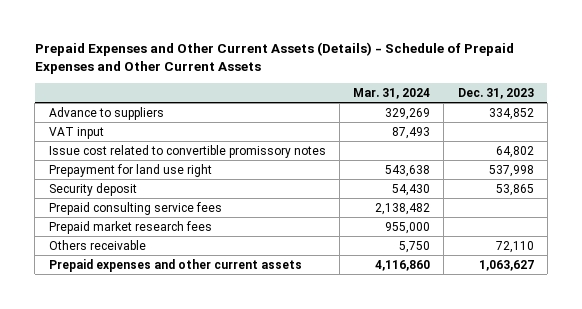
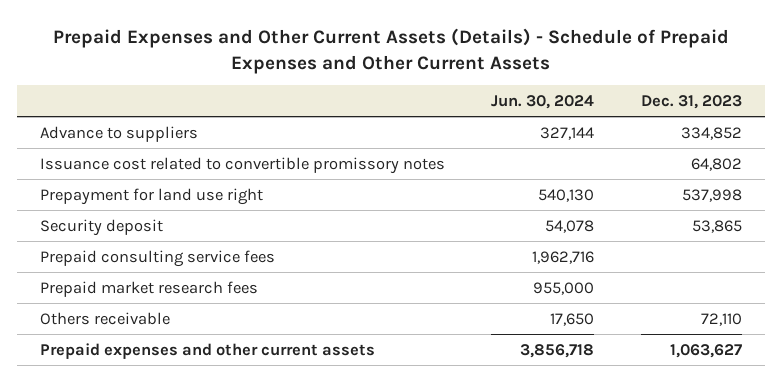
[353,87,431,99] Mar. 31, 2024 -> none
none -> [491,95,595,110] Jun. 30, 2024
[48,126,104,139] VAT input -> none
[48,144,326,158] Issue cost related to convertible promissory notes -> [40,156,446,174] Issuance cost related to convertible promissory notes

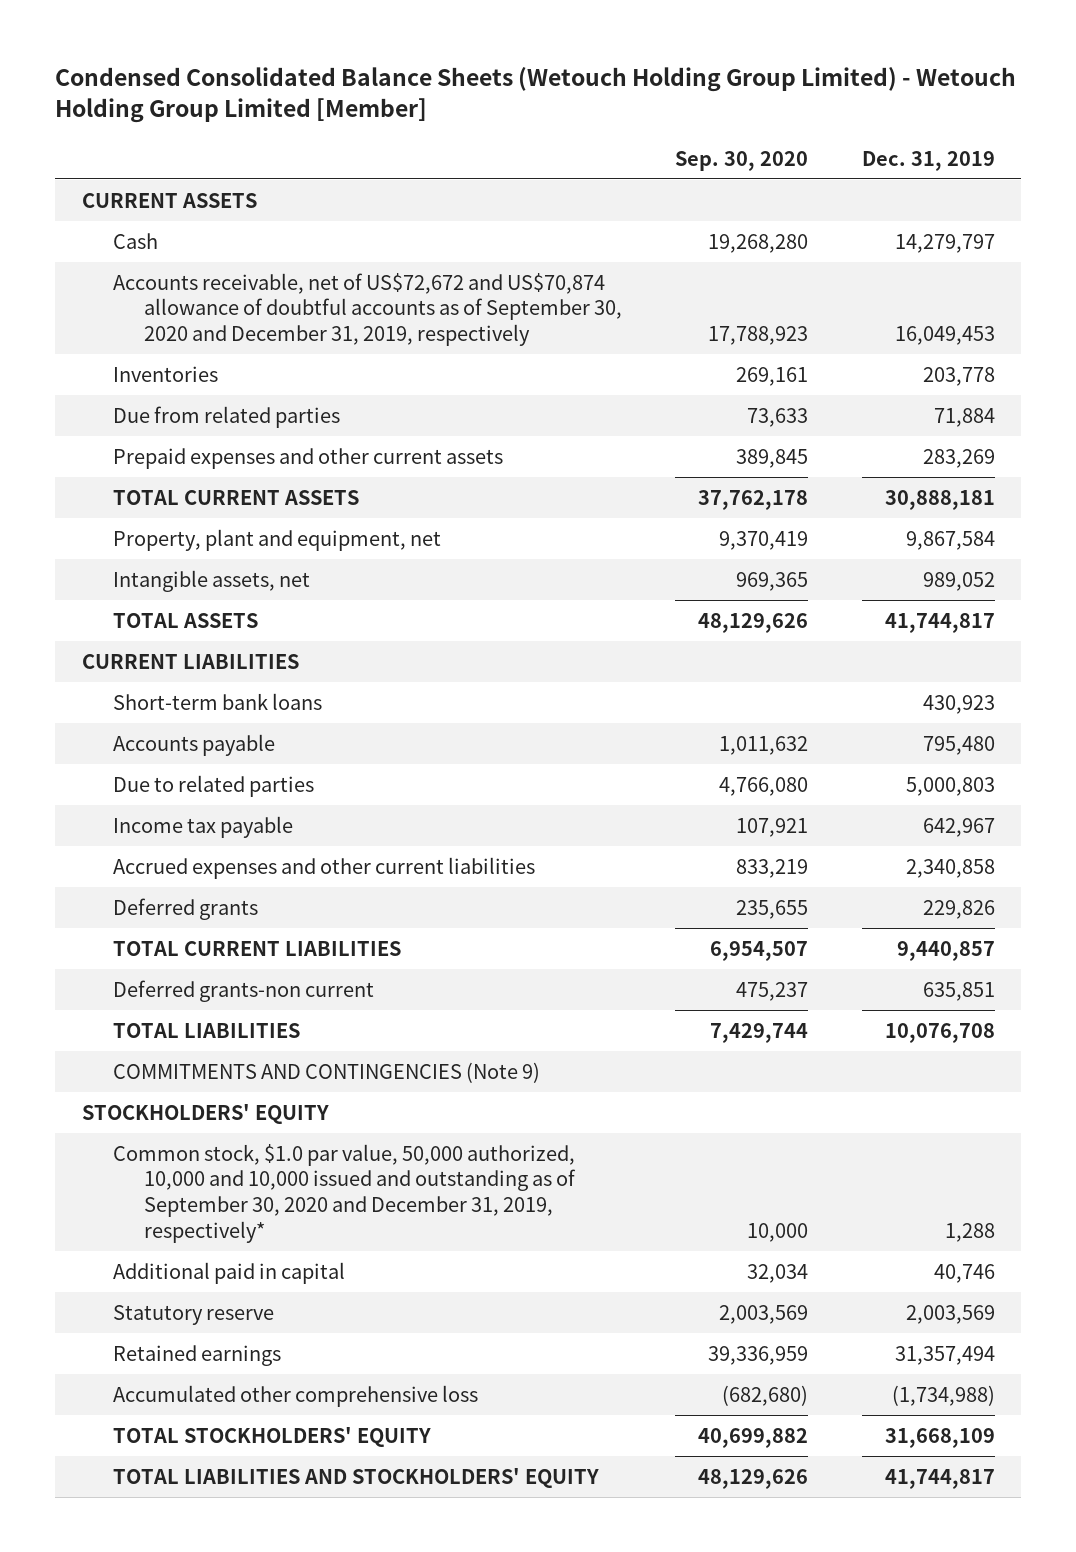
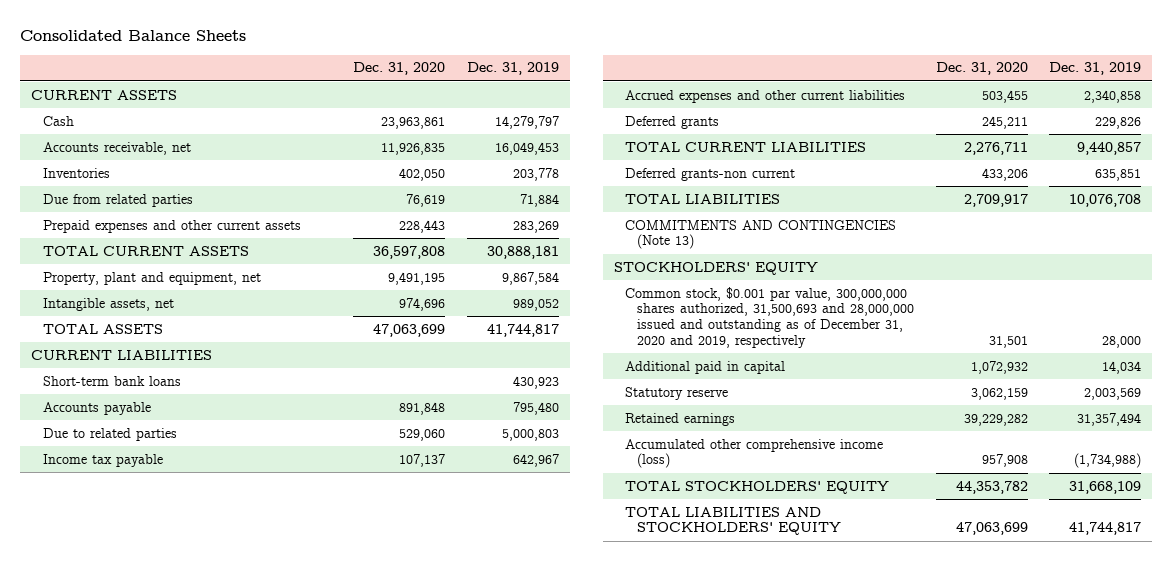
[54,67,1016,124] Condensed Consolidated Balance Sheets (Wetouch Holding Group Limited) - Wetouch Holding Group Limited [Member] -> [20,30,247,42] Consolidated Balance Sheets
[675,150,809,171] Sep. 30, 2020 -> none
none -> [352,62,445,76] Dec. 31, 2020
[112,272,622,347] Accounts receivable, net of US$72,672 and US$70,874 allowance of doubtful accounts as of September 30, 2020 and December 31, 2019, respectively -> [42,141,191,155] Accounts receivable, net
[112,1061,540,1083] COMMITMENTS AND CONTINGENCIES (Note 9) -> [625,219,897,250] COMMITMENTS AND CONTINGENCIES (Note 13)
[112,1143,576,1243] Common stock, $1.0 par value, 50,000 authorized, 10,000 and 10,000 issued and outstanding as of September 30, 2020 and December 31, 2019, respectively* -> [625,286,914,349] Common stock, $0.001 par value, 300,000,000 shares authorized, 31,500,693 and 28,000,000 issued and outstanding as of December 31, 2020 and 2019, respectively
[944,1222,995,1242] 1,288 -> [1102,336,1142,349] 28,000
[933,1263,995,1283] 40,746 -> [1102,360,1142,374] 14,034
[112,1384,478,1407] Accumulated other comprehensive loss -> [625,438,884,469] Accumulated other comprehensive income (loss)

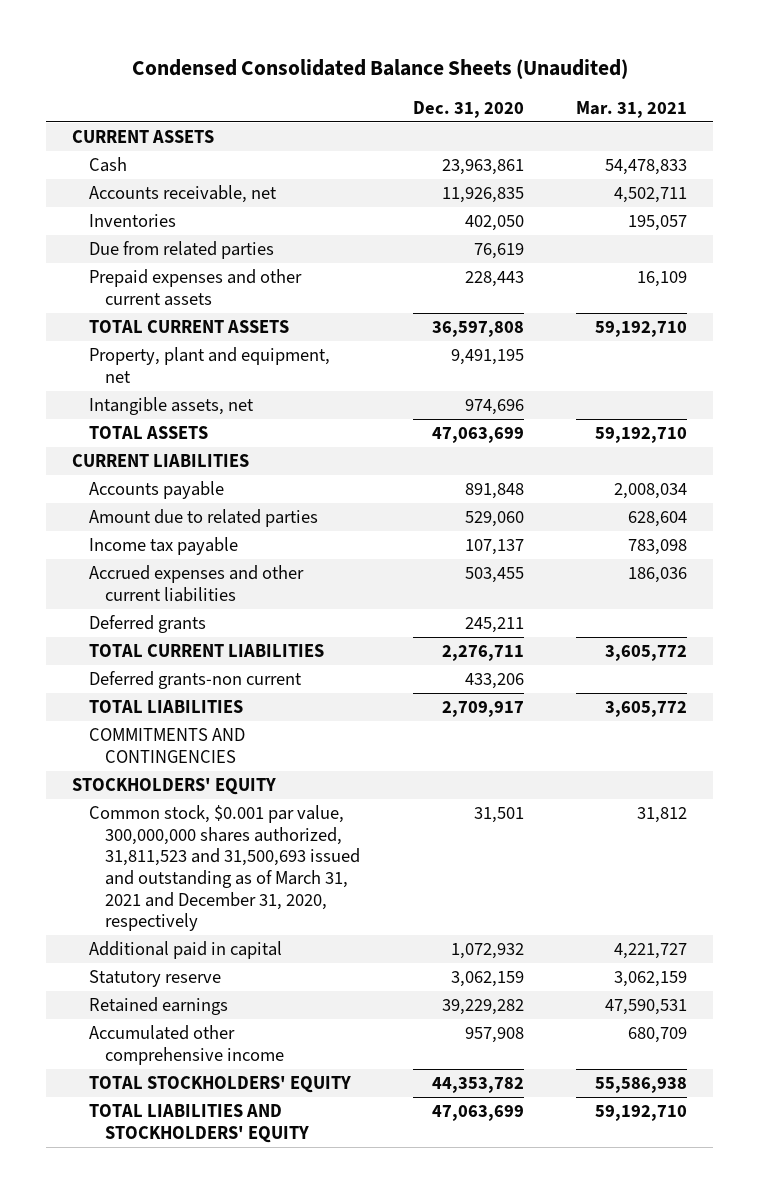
[20,30,247,42] Consolidated Balance Sheets -> [131,58,628,79] Condensed Consolidated Balance Sheets (Unaudited)
[466,62,559,76] Dec. 31, 2019 -> none
none -> [576,100,688,118] Mar. 31, 2021
[42,375,181,386] Short-term bank loans -> none
[42,427,177,441] Due to related parties -> [88,509,318,528] Amount due to related parties
[625,219,897,250] COMMITMENTS AND CONTINGENCIES (Note 13) -> [88,728,245,763] COMMITMENTS AND CONTINGENCIES
[625,286,914,349] Common stock, $0.001 par value, 300,000,000 shares authorized, 31,500,693 and 28,000,000 issued and outstanding as of December 31, 2020 and 2019, respectively -> [88,805,361,932] Common stock, $0.001 par value, 300,000,000 shares authorized, 31,811,523 and 31,500,693 issued and outstanding as of March 31, 2021 and December 31, 2020, respectively
[625,438,884,469] Accumulated other comprehensive income (loss) -> [88,1025,285,1065] Accumulated other comprehensive income

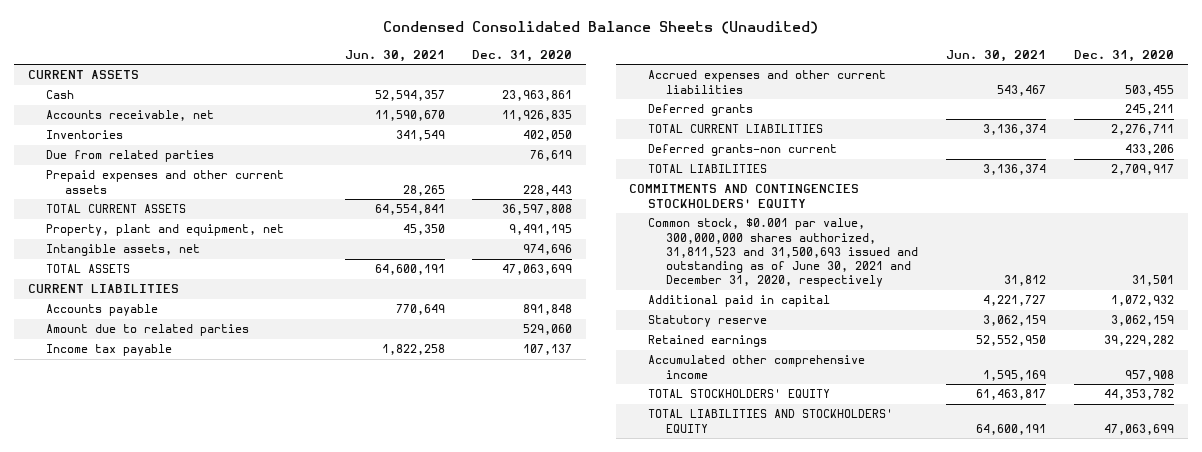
[576,100,688,118] Mar. 31, 2021 -> none
none -> [344,49,445,62] Jun. 30, 2021
[88,728,245,763] COMMITMENTS AND CONTINGENCIES -> none
[72,778,277,796] STOCKHOLDERS' EQUITY -> [629,184,860,208] COMMITMENTS AND CONTINGENCIES STOCKHOLDERS' EQUITY
[88,805,361,932] Common stock, $0.001 par value, 300,000,000 shares authorized, 31,811,523 and 31,500,693 issued and outstanding as of March 31, 2021 and December 31, 2020, respectively -> [647,218,919,288] Common stock, $0.001 par value, 300,000,000 shares authorized, 31,811,523 and 31,500,693 issued and outstanding as of June 30, 2021 and December 31, 2020, respectively

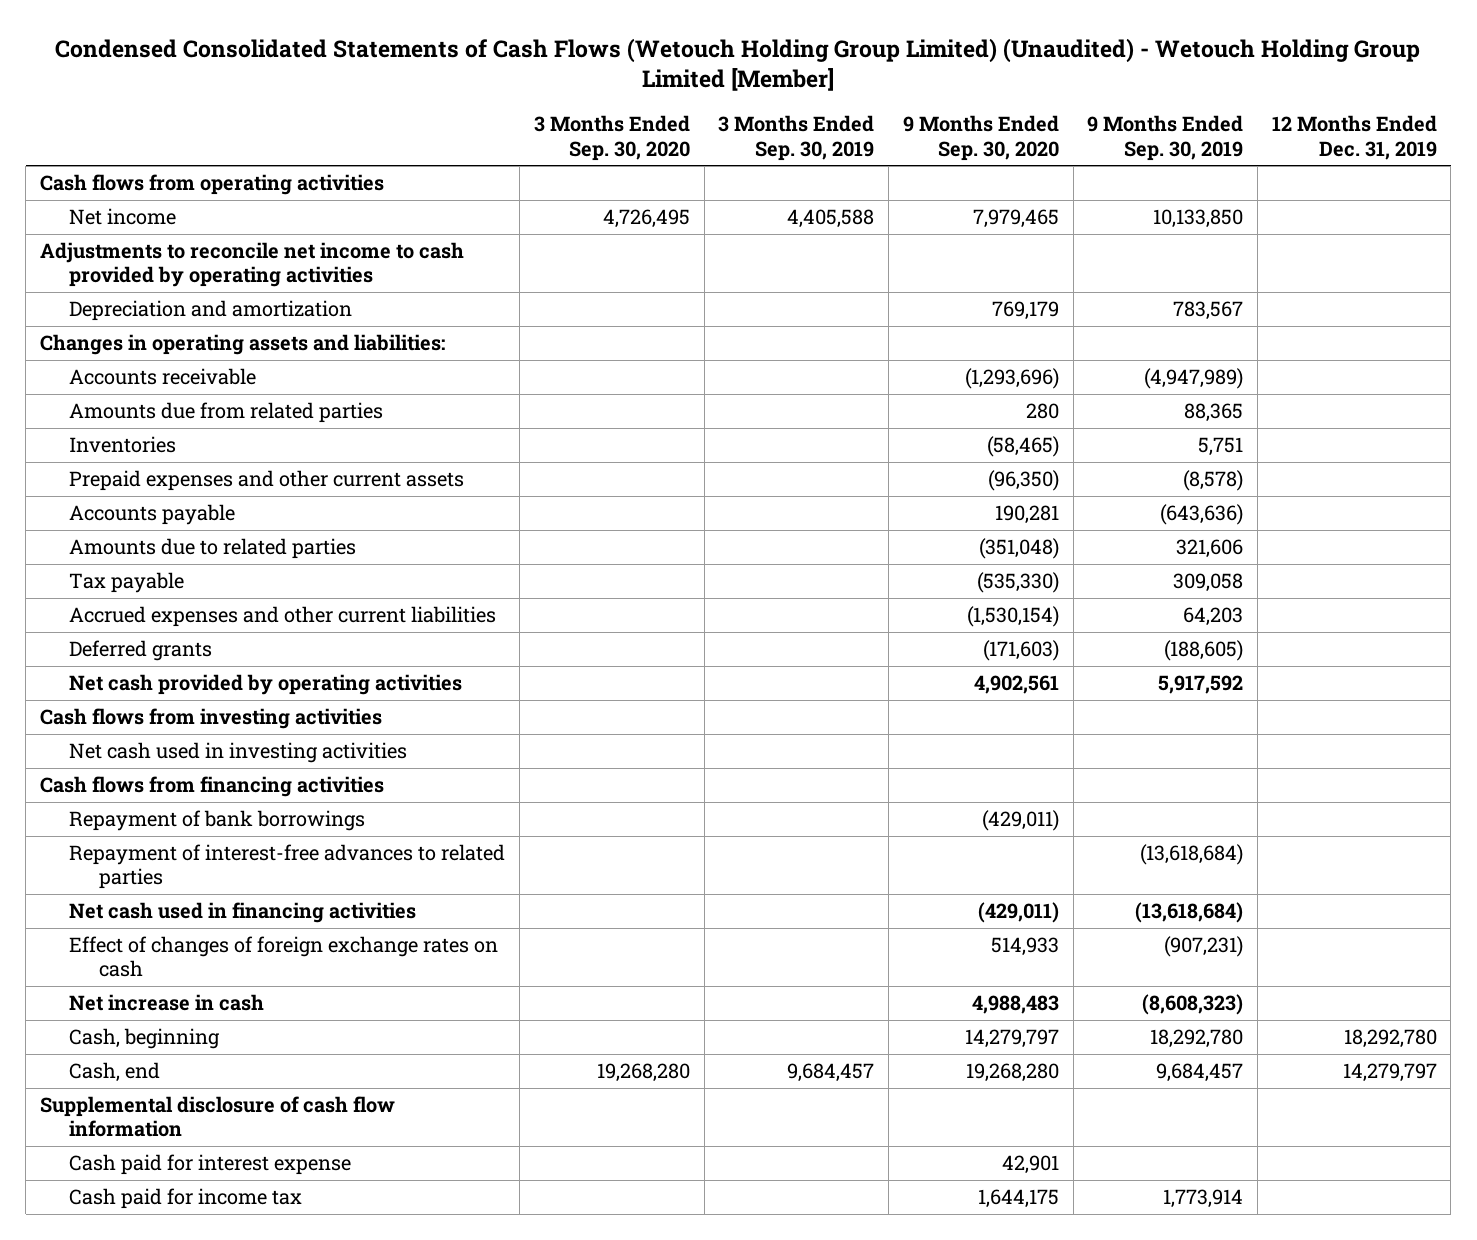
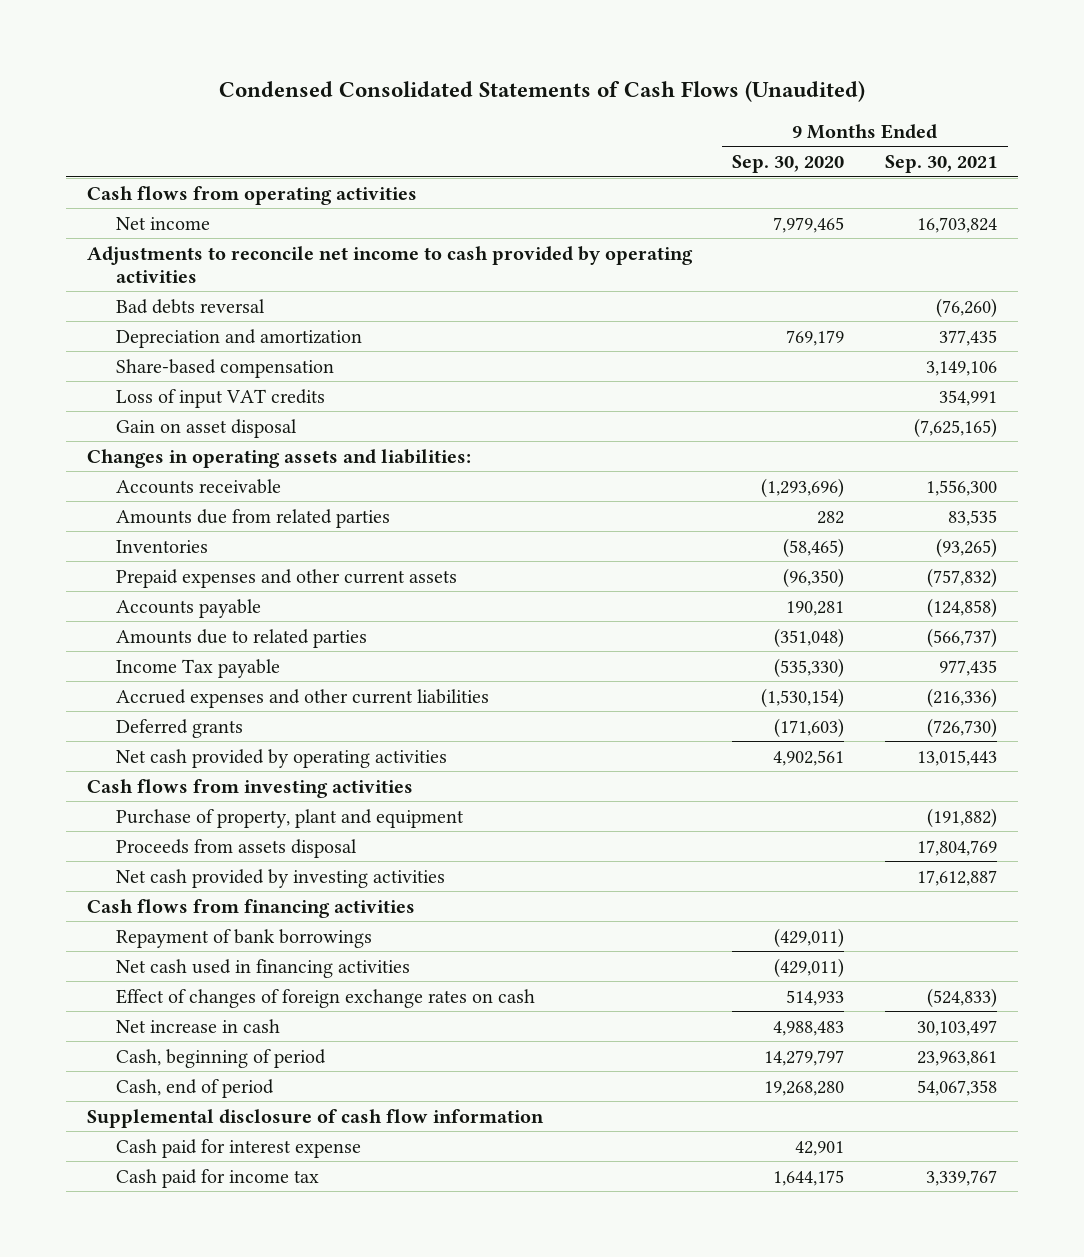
[55,37,1421,92] Condensed Consolidated Statements of Cash Flows (Wetouch Holding Group Limited) (Unaudited) - Wetouch Holding Group Limited [Member] -> [218,80,865,102] Condensed Consolidated Statements of Cash Flows (Unaudited)
[533,115,690,161] 3 Months Ended Sep. 30, 2020 -> none
[718,115,875,161] 3 Months Ended Sep. 30, 2019 -> none
[1087,115,1244,161] 9 Months Ended Sep. 30, 2019 -> none
[1271,115,1437,160] 12 Months Ended Dec. 31, 2019 -> none
none -> [885,155,998,174] Sep. 30, 2021
none -> [116,298,266,314] Bad debts reversal
none -> [116,358,335,378] Share-based compensation
none -> [116,388,326,408] Loss of input VAT credits
none -> [116,418,298,438] Gain on asset disposal
[1025,403,1059,420] 280 -> [817,510,845,524] 282
[69,572,185,594] Tax payable -> [116,658,281,678] Income Tax payable
none -> [116,808,465,828] Purchase of property, plant and equipment
none -> [116,838,358,858] Proceeds from assets disposal
[69,742,408,764] Net cash used in investing activities -> [116,868,446,888] Net cash provided by investing activities
[69,844,506,890] Repayment of interest-free advances to related parties -> none
[69,1028,221,1050] Cash, beginning -> [116,1048,327,1068] Cash, beginning of period
[69,1062,161,1083] Cash, end -> [116,1078,275,1098] Cash, end of period

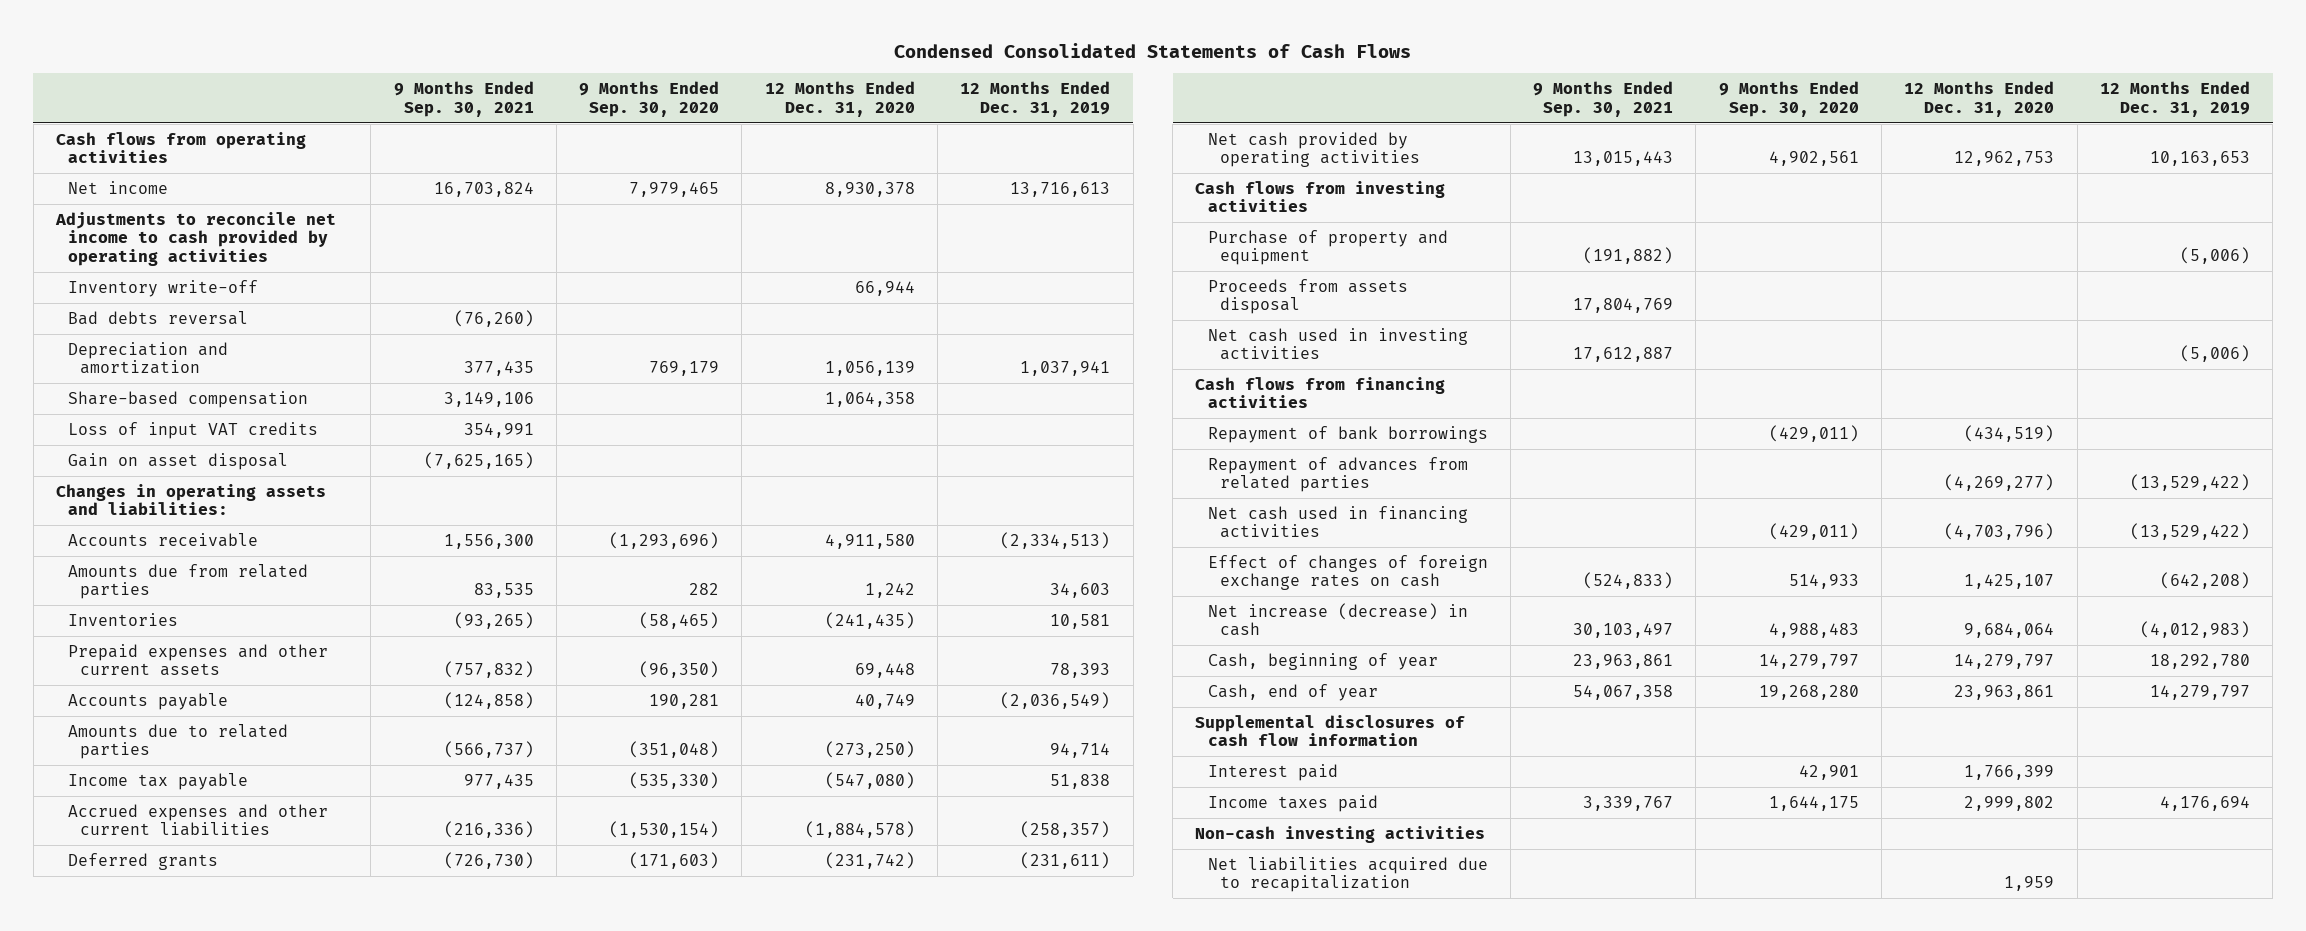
[218,80,865,102] Condensed Consolidated Statements of Cash Flows (Unaudited) -> [893,42,1411,58] Condensed Consolidated Statements of Cash Flows
none -> [764,81,915,117] 12 Months Ended Dec. 31, 2020
none -> [960,81,1111,117] 12 Months Ended Dec. 31, 2019
none -> [68,279,259,297] Inventory write-off
[116,658,281,678] Income Tax payable -> [68,772,249,790] Income tax payable
[116,808,465,828] Purchase of property, plant and equipment -> [1207,229,1448,266] Purchase of property and equipment
[116,868,446,888] Net cash provided by investing activities -> [1207,327,1468,361] Net cash used in investing activities
none -> [1207,456,1468,493] Repayment of advances from related parties
[116,1018,281,1033] Net increase in cash -> [1207,602,1468,637] Net increase (decrease) in cash
[116,1048,327,1068] Cash, beginning of period -> [1207,652,1438,670] Cash, beginning of year
[116,1078,275,1098] Cash, end of period -> [1207,683,1378,701] Cash, end of year
[86,1108,544,1128] Supplemental disclosure of cash flow information -> [1195,714,1466,747] Supplemental disclosures of cash flow information
[116,1138,362,1158] Cash paid for interest expense -> [1207,763,1338,781] Interest paid
[116,1168,320,1188] Cash paid for income tax -> [1207,794,1378,812] Income taxes paid
none -> [1195,825,1486,843] Non-cash investing activities
none -> [1207,856,1488,893] Net liabilities acquired due to recapitalization

